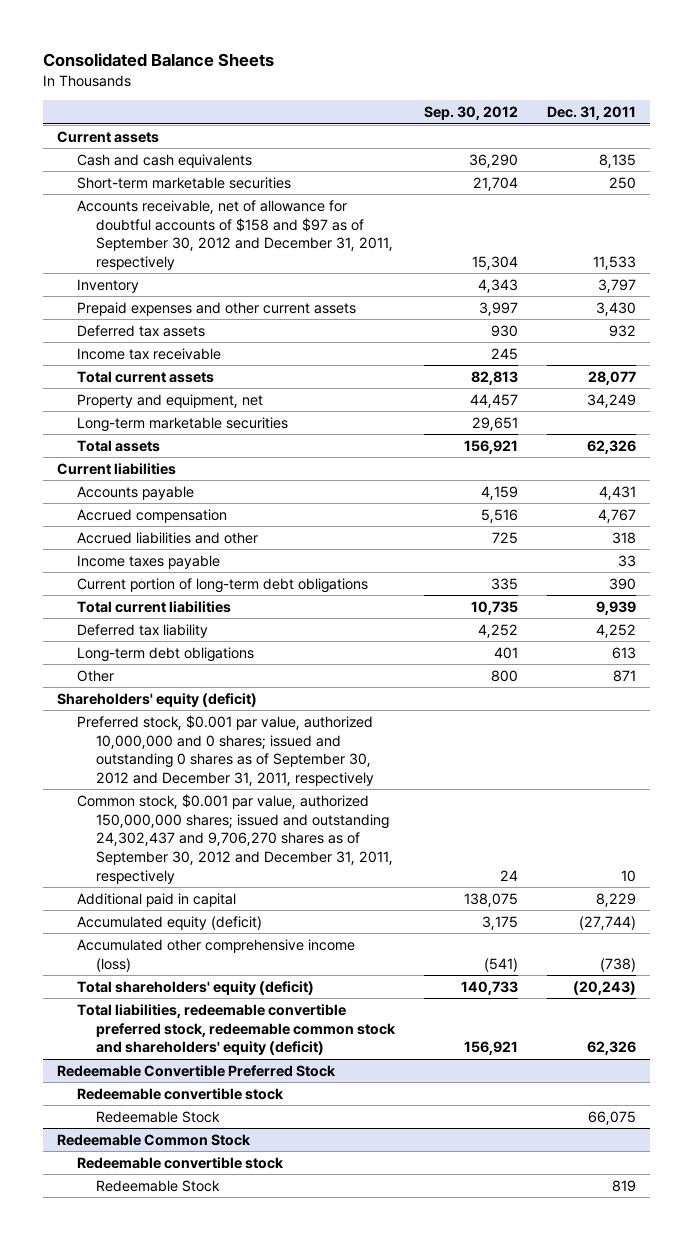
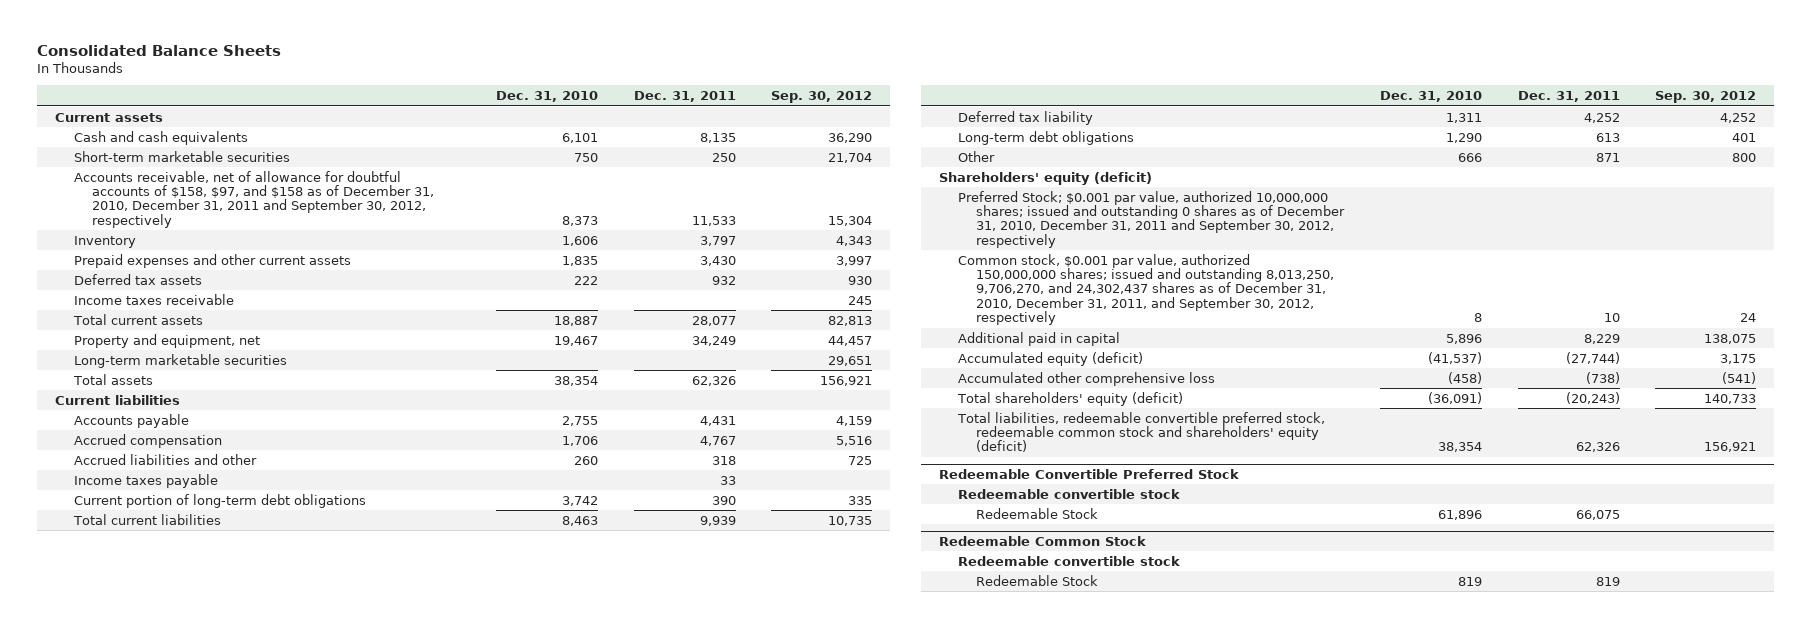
none -> [495,91,598,103] Dec. 31, 2010
[76,199,393,270] Accounts receivable, net of allowance for doubtful accounts of $158 and $97 as of September 30, 2012 and December 31, 2011, respectively -> [73,170,435,228] Accounts receivable, net of allowance for doubtful accounts of $158, $97, and $158 as of December 31, 2010, December 31, 2011 and September 30, 2012, respectively
[76,347,221,360] Income tax receivable -> [73,293,234,305] Income taxes receivable
[76,714,374,786] Preferred stock, $0.001 par value, authorized 10,000,000 and 0 shares; issued and outstanding 0 shares as of September 30, 2012 and December 31, 2011, respectively -> [957,190,1346,248] Preferred Stock; $0.001 par value, authorized 10,000,000 shares; issued and outstanding 0 shares as of December 31, 2010, December 31, 2011 and September 30, 2012, respectively
[76,793,393,884] Common stock, $0.001 par value, authorized 150,000,000 shares; issued and outstanding 24,302,437 and 9,706,270 shares as of September 30, 2012 and December 31, 2011, respectively -> [957,253,1335,326] Common stock, $0.001 par value, authorized 150,000,000 shares; issued and outstanding 8,013,250, 9,706,270, and 24,302,437 shares as of December 31, 2010, December 31, 2011, and September 30, 2012, respectively
[76,938,355,972] Accumulated other comprehensive income (loss) -> [957,371,1215,386] Accumulated other comprehensive loss

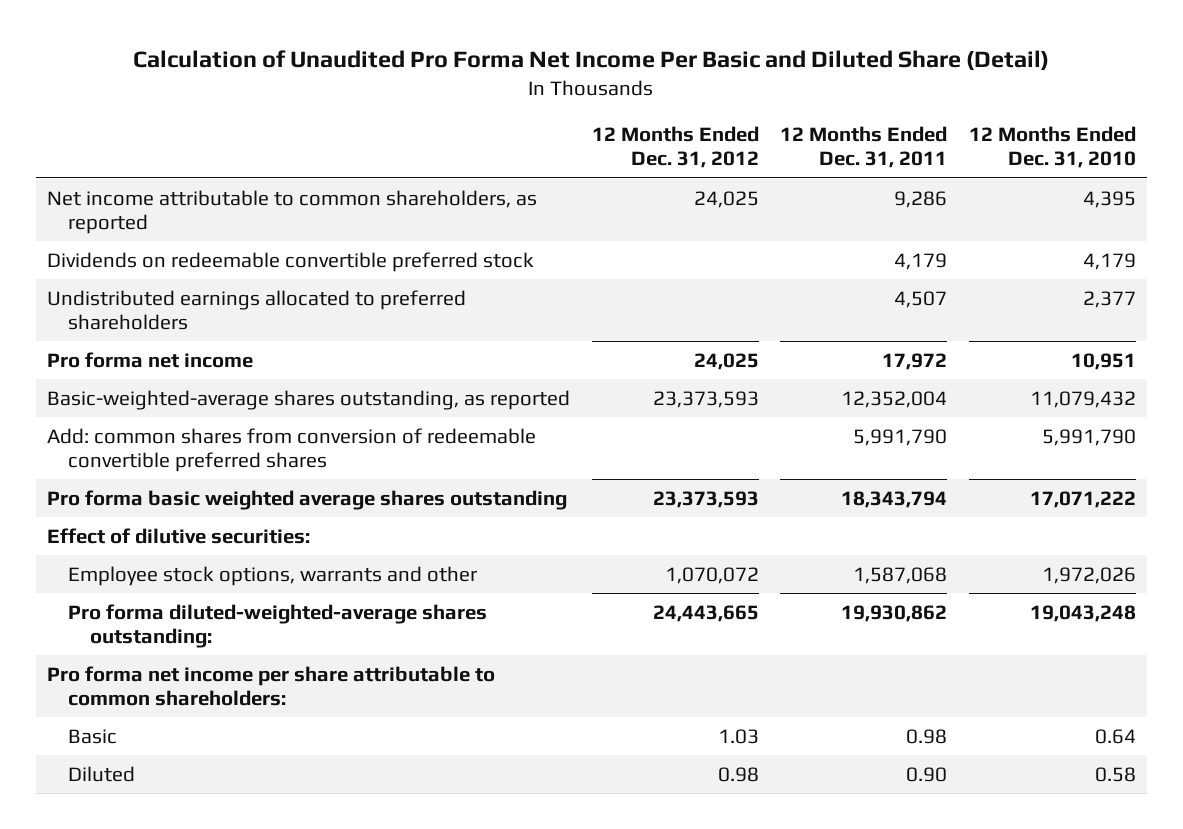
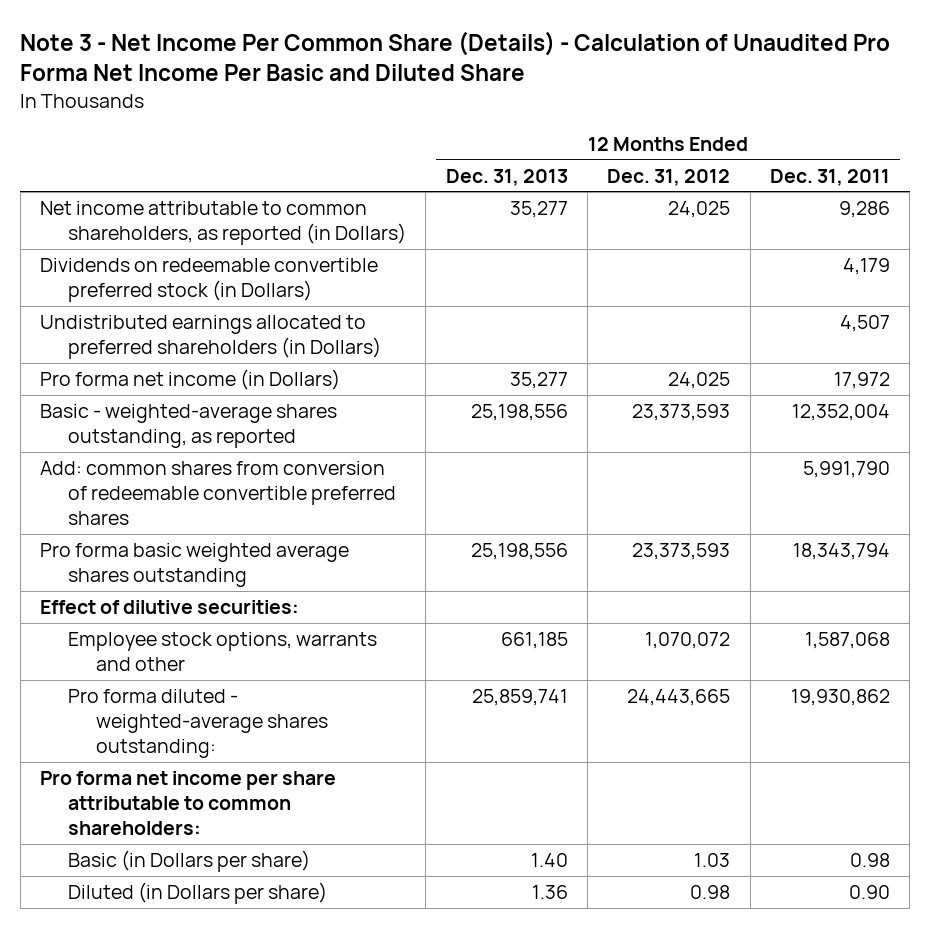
[133,50,1050,71] Calculation of Unaudited Pro Forma Net Income Per Basic and Diluted Share (Detail) -> [20,30,891,82] Note 3 - Net Income Per Common Share (Details) - Calculation of Unaudited Pro Forma Net Income Per Basic and Diluted Share
[969,126,1137,169] 12 Months Ended Dec. 31, 2010 -> none
none -> [445,168,568,186] Dec. 31, 2013
[46,189,537,235] Net income attributable to common shareholders, as reported -> [39,201,407,246] Net income attributable to common shareholders, as reported (in Dollars)
[46,251,534,272] Dividends on redeemable convertible preferred stock -> [39,258,378,303] Dividends on redeemable convertible preferred stock (in Dollars)
[46,289,466,331] Undistributed earnings allocated to preferred shareholders -> [39,315,382,360] Undistributed earnings allocated to preferred shareholders (in Dollars)
[46,351,253,368] Pro forma net income -> [39,369,340,391] Pro forma net income (in Dollars)
[46,389,570,410] Basic-weighted-average shares outstanding, as reported -> [39,404,337,449] Basic - weighted-average shares outstanding, as reported
[68,603,488,649] Pro forma diluted-weighted-average shares outstanding: -> [68,689,329,759] Pro forma diluted - weighted-average shares outstanding:
[68,728,118,744] Basic -> [68,850,311,873] Basic (in Dollars per share)
[68,765,136,782] Diluted -> [68,882,328,905] Diluted (in Dollars per share)

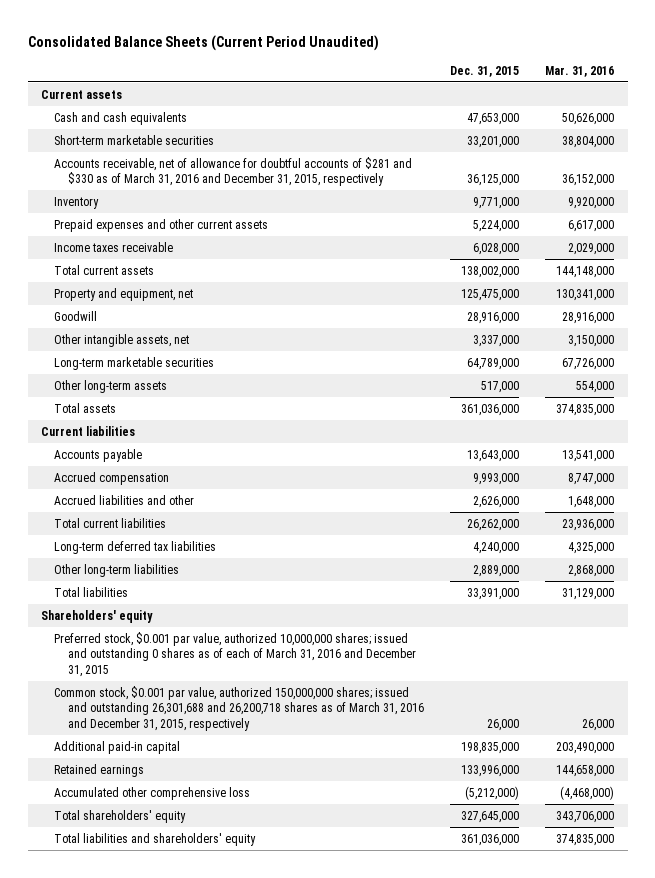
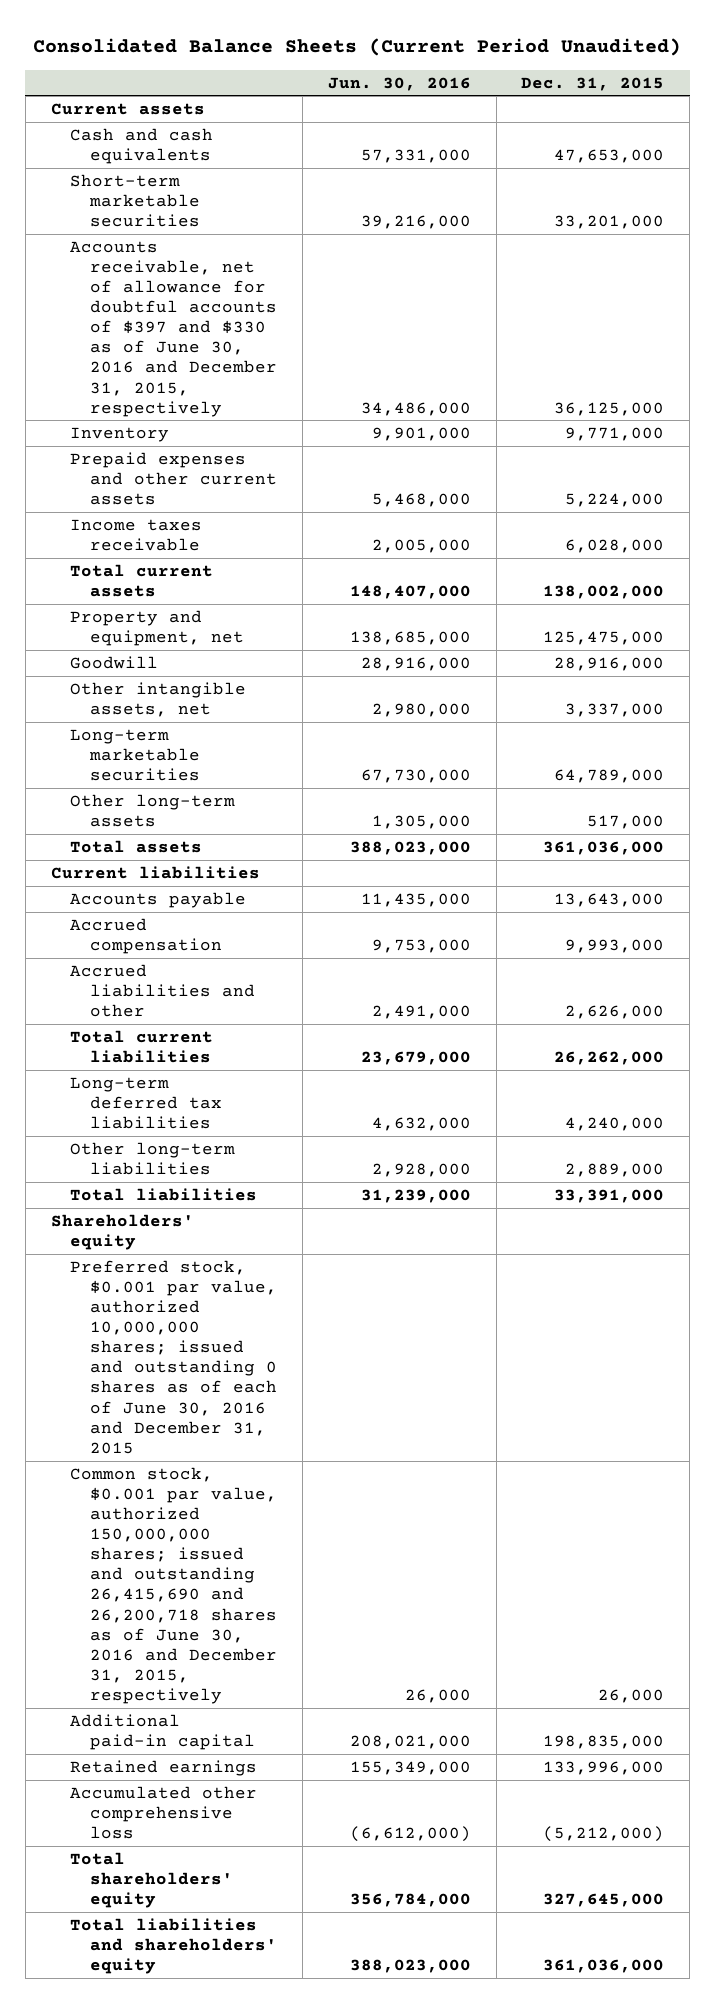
[545,65,615,77] Mar. 31, 2016 -> none
none -> [327,76,471,91] Jun. 30, 2016
[54,156,413,187] Accounts receivable, net of allowance for doubtful accounts of $281 and $330 as of March 31, 2016 and December 31, 2015, respectively -> [70,240,277,417] Accounts receivable, net of allowance for doubtful accounts of $397 and $330 as of June 30, 2016 and December 31, 2015, respectively
[54,631,416,677] Preferred stock, $0.001 par value, authorized 10,000,000 shares; issued and outstanding 0 shares as of each of March 31, 2016 and December 31, 2015 -> [70,1259,277,1454] Preferred stock, $0.001 par value, authorized 10,000,000 shares; issued and outstanding 0 shares as of each of June 30, 2016 and December 31, 2015
[54,685,424,731] Common stock, $0.001 par value, authorized 150,000,000 shares; issued and outstanding 26,301,688 and 26,200,718 shares as of March 31, 2016 and December 31, 2015, respectively -> [70,1466,277,1704] Common stock, $0.001 par value, authorized 150,000,000 shares; issued and outstanding 26,415,690 and 26,200,718 shares as of June 30, 2016 and December 31, 2015, respectively

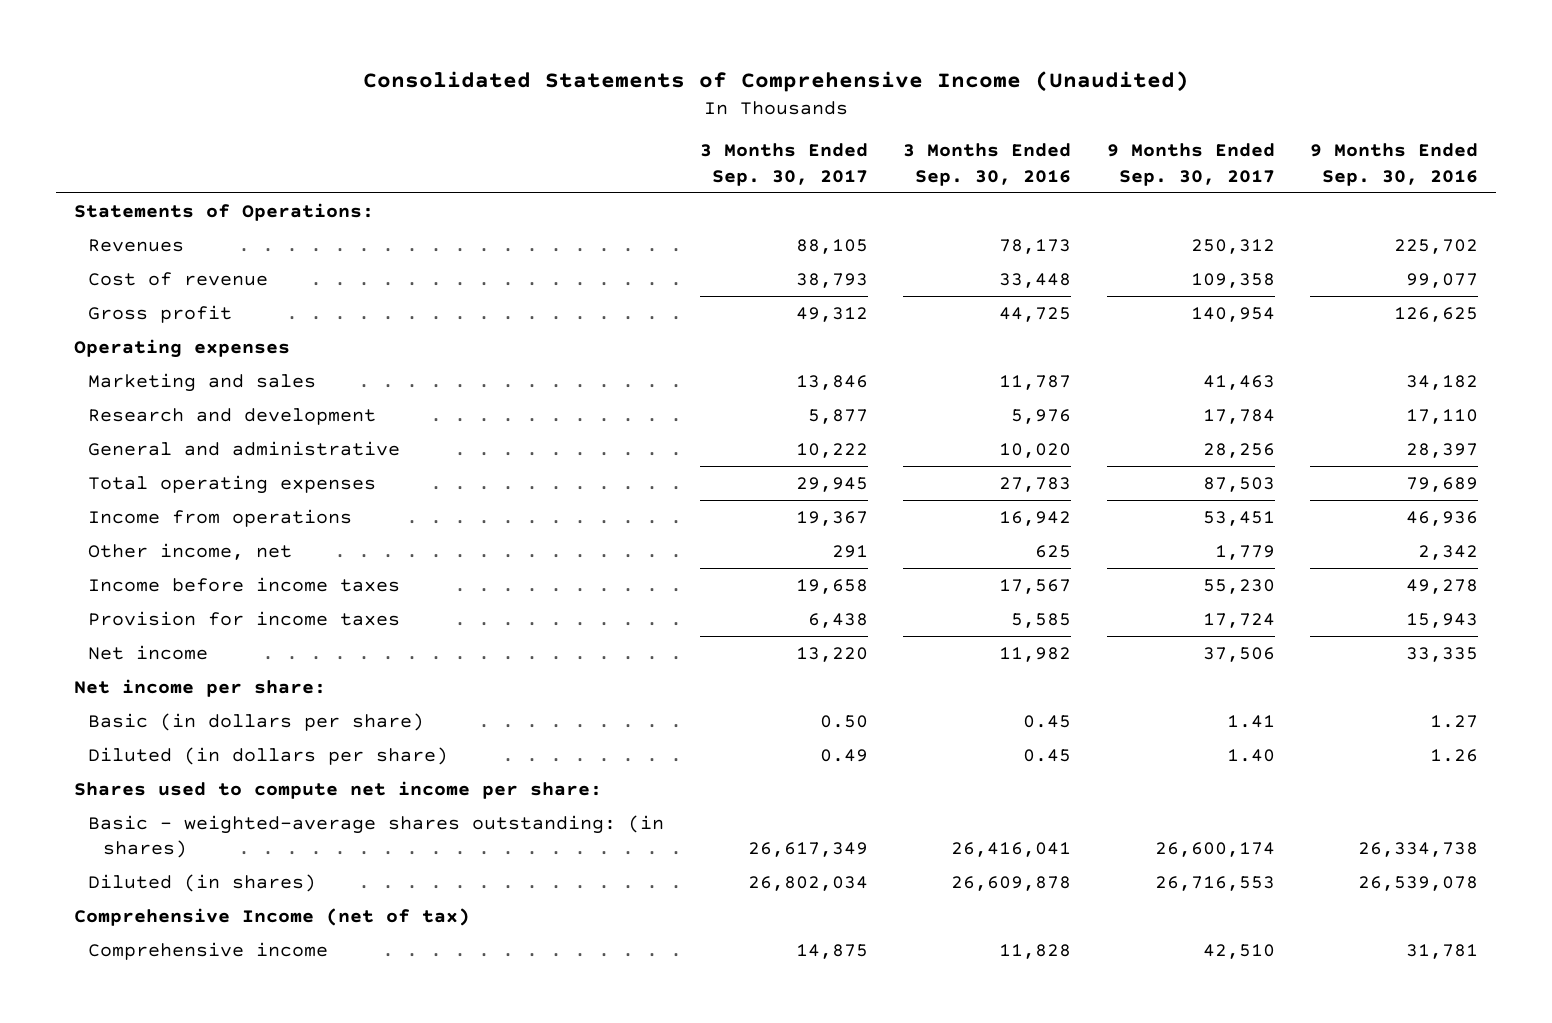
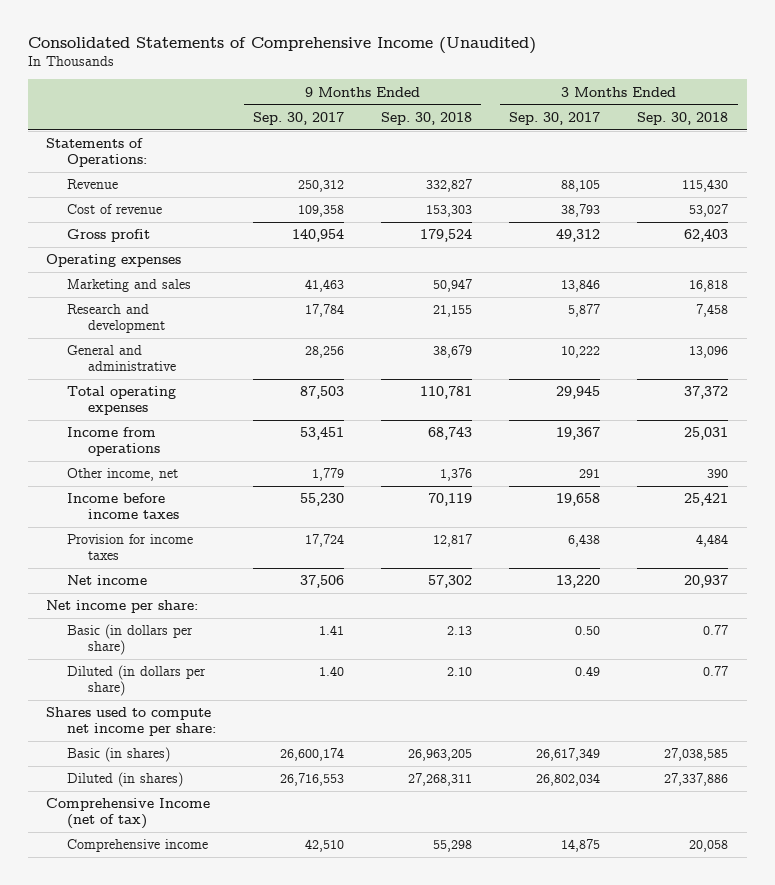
[903,143,1072,187] 3 Months Ended Sep. 30, 2016 -> none
[1310,143,1479,187] 9 Months Ended Sep. 30, 2016 -> none
none -> [381,111,473,125] Sep. 30, 2018
none -> [637,111,729,125] Sep. 30, 2018
[88,238,185,252] Revenues -> [66,179,118,190] Revenue
[88,814,665,859] Basic - weighted-average shares outstanding: (in shares) -> [66,747,170,763] Basic (in shares)

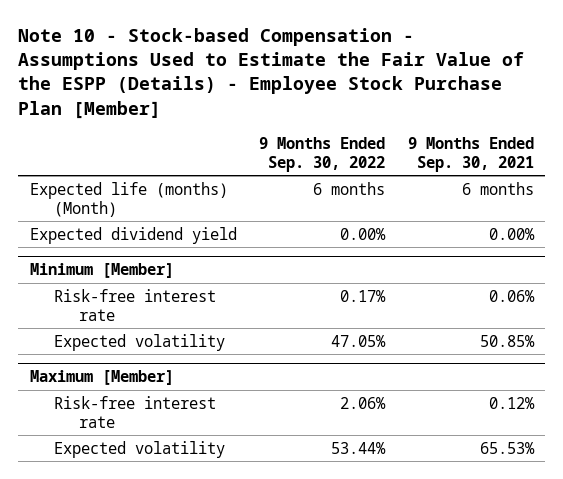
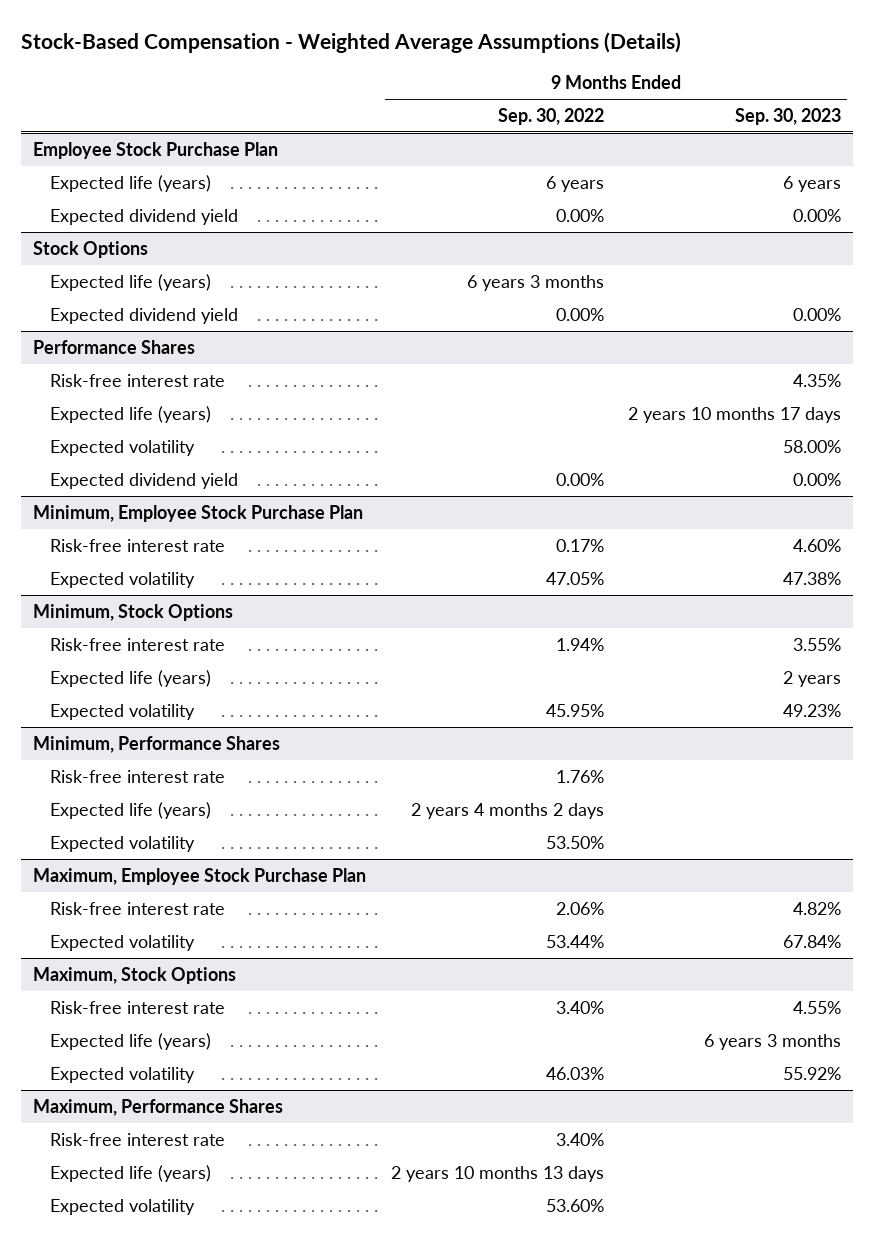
[18,28,525,119] Note 10 - Stock-based Compensation - Assumptions Used to Estimate the Fair Value of the ESPP (Details) - Employee Stock Purchase Plan [Member] -> [21,31,682,53] Stock-Based Compensation - Weighted Average Assumptions (Details)
[407,136,534,172] 9 Months Ended Sep. 30, 2021 -> none
none -> [735,108,842,126] Sep. 30, 2023
none -> [33,141,279,159] Employee Stock Purchase Plan
[29,181,228,217] Expected life (months) (Month) -> [50,174,212,192] Expected life (years)
[313,181,386,195] 6 months -> [545,175,604,192] 6 years
[29,263,174,279] Minimum [Member] -> none
none -> [33,240,149,258] Stock Options
none -> [50,273,212,291] Expected life (years)
none -> [50,307,239,324] Expected dividend yield
none -> [33,339,196,354] Performance Shares
none -> [50,373,226,387] Risk-free interest rate
none -> [50,405,212,423] Expected life (years)
none -> [50,439,196,456] Expected volatility
none -> [50,472,239,489] Expected dividend yield
none -> [33,504,364,522] Minimum, Employee Stock Purchase Plan
[29,370,174,386] Maximum [Member] -> none
none -> [33,603,234,621] Minimum, Stock Options
none -> [50,637,226,651] Risk-free interest rate
none -> [50,669,212,687] Expected life (years)
none -> [50,703,196,720] Expected volatility
none -> [33,735,281,753] Minimum, Performance Shares
none -> [50,769,226,783] Risk-free interest rate
none -> [50,801,212,819] Expected life (years)
none -> [50,835,196,852] Expected volatility
none -> [33,867,367,885] Maximum, Employee Stock Purchase Plan
none -> [33,966,237,984] Maximum, Stock Options
none -> [50,1000,226,1014] Risk-free interest rate
none -> [50,1032,212,1050] Expected life (years)
none -> [50,1066,196,1083] Expected volatility
none -> [33,1098,284,1116] Maximum, Performance Shares
none -> [50,1132,226,1146] Risk-free interest rate
none -> [50,1164,212,1182] Expected life (years)
none -> [50,1198,196,1215] Expected volatility

